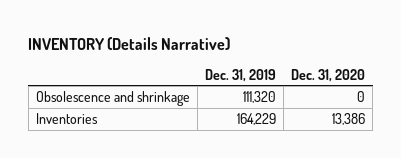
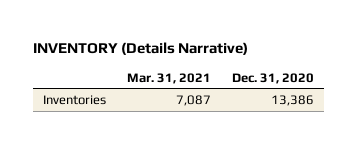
[205,68,277,82] Dec. 31, 2019 -> none
none -> [127,72,212,84] Mar. 31, 2021
[35,90,190,106] Obsolescence and shrinkage -> none

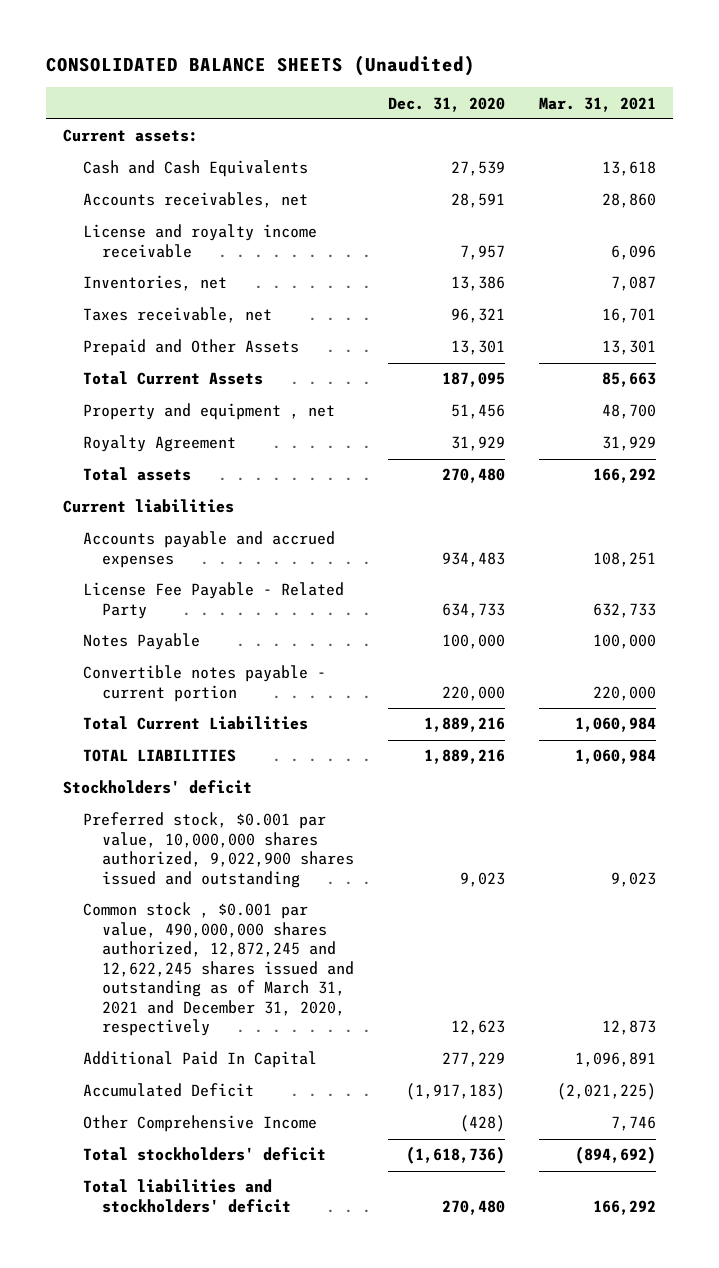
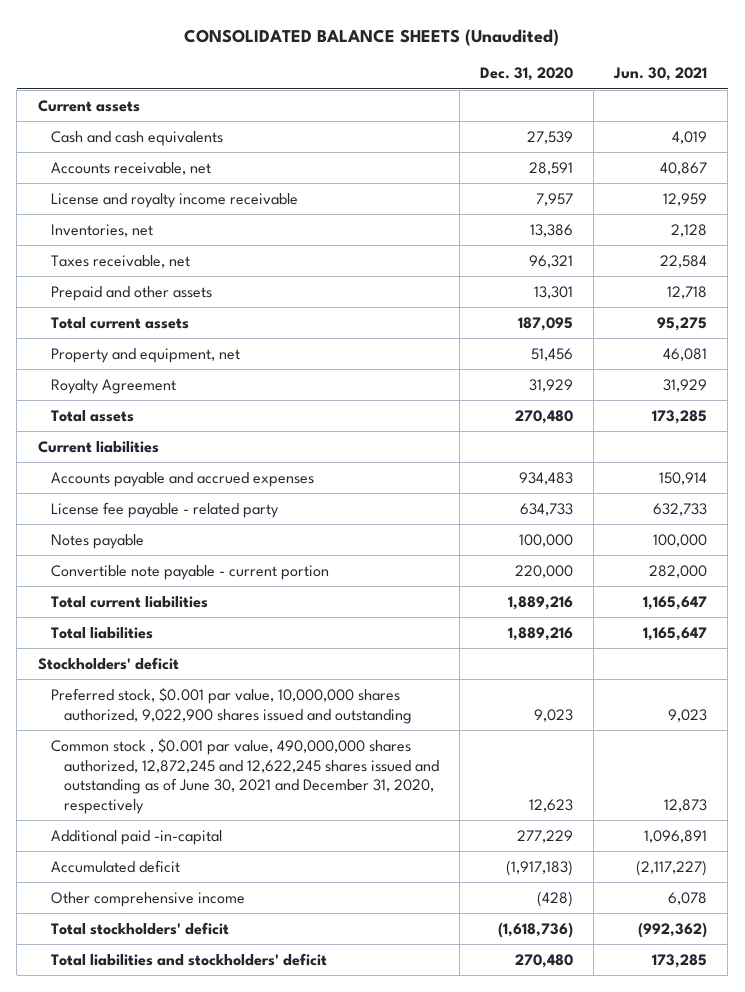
[538,96,656,112] Mar. 31, 2021 -> none
none -> [613,67,708,82] Jun. 30, 2021
[63,129,199,143] Current assets: -> [37,99,140,112] Current assets
[82,160,308,178] Cash and Cash Equivalents -> [50,130,223,146] Cash and cash equivalents
[82,192,308,209] Accounts receivables, net -> [50,161,211,175] Accounts receivable, net
[82,339,299,357] Prepaid and Other Assets -> [50,285,212,301] Prepaid and other assets
[82,371,263,386] Total Current Assets -> [50,316,189,329] Total current assets
[82,403,335,421] Property and equipment , net -> [50,347,240,363] Property and equipment, net
[82,582,344,619] License Fee Payable - Related Party -> [50,501,279,518] License fee payable - related party
[82,633,200,651] Notes Payable -> [50,533,144,549] Notes payable
[82,665,326,702] Convertible notes payable - current portion -> [50,564,329,580] Convertible note payable - current portion
[82,716,308,731] Total Current Liabilities -> [50,595,208,608] Total current liabilities
[82,749,236,763] TOTAL LIABILITIES -> [50,626,153,639] Total liabilities
[82,902,354,1037] Common stock , $0.001 par value, 490,000,000 shares authorized, 12,872,245 and 12,622,245 shares issued and outstanding as of March 31, 2021 and December 31, 2020, respectively -> [50,737,439,814] Common stock , $0.001 par value, 490,000,000 shares authorized, 12,872,245 and 12,622,245 shares issued and outstanding as of June 30, 2021 and December 31, 2020, respectively
[82,1051,317,1069] Additional Paid In Capital -> [50,829,222,845] Additional paid -in-capital
[82,1083,254,1098] Accumulated Deficit -> [50,859,180,873] Accumulated deficit
[82,1115,317,1133] Other Comprehensive Income -> [50,891,245,907] Other comprehensive income

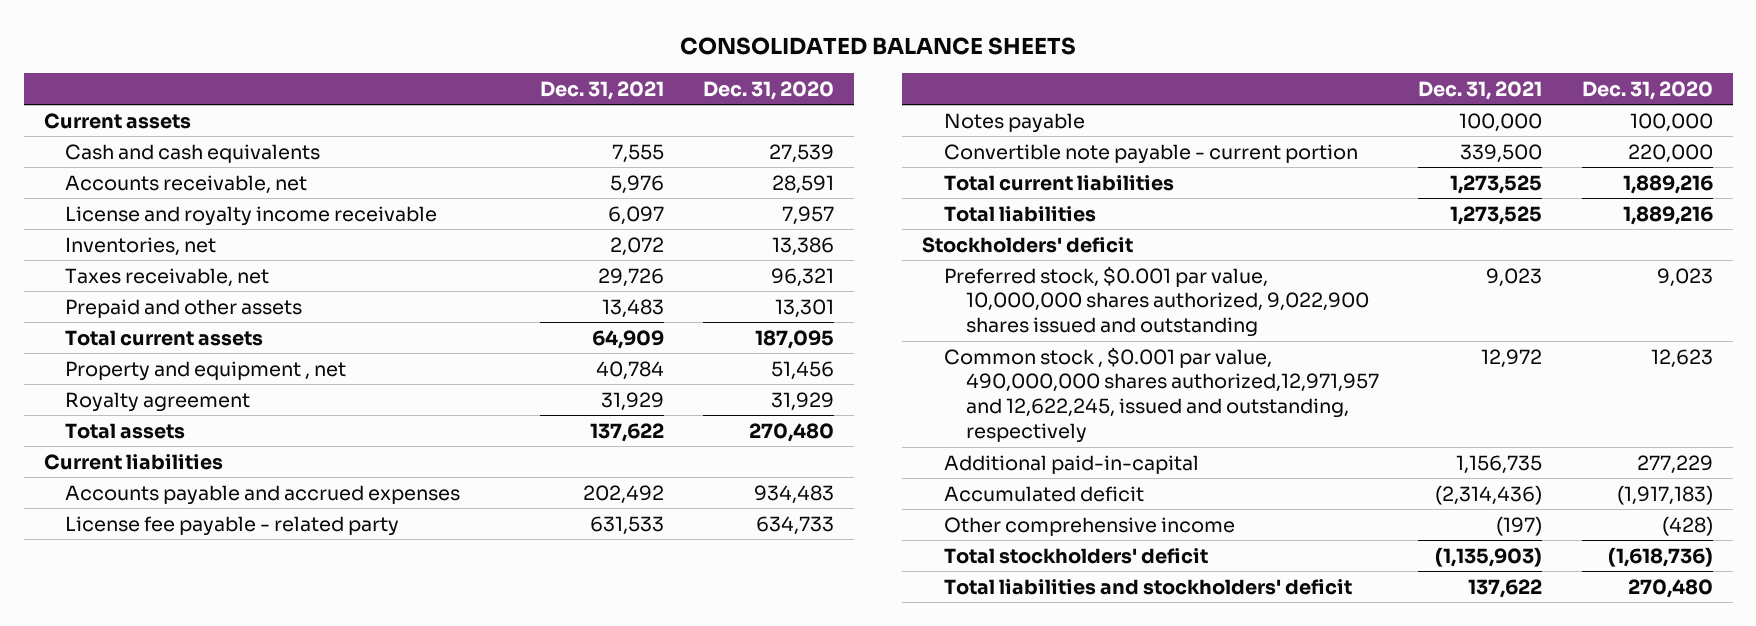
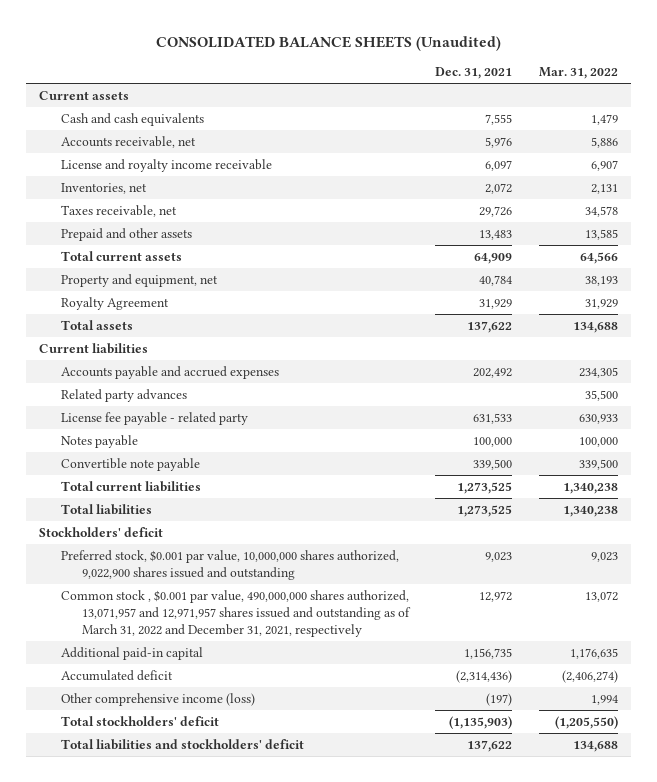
[680,36,1077,55] CONSOLIDATED BALANCE SHEETS -> [155,35,501,51] CONSOLIDATED BALANCE SHEETS (Unaudited)
[703,80,835,100] Dec. 31, 2020 -> none
none -> [538,67,618,80] Mar. 31, 2022
[65,360,347,381] Property and equipment , net -> [60,273,218,287] Property and equipment, net
[65,391,251,412] Royalty agreement -> [60,296,169,310] Royalty Agreement
none -> [60,388,187,402] Related party advances
[944,143,1359,164] Convertible note payable - current portion -> [60,457,200,471] Convertible note payable
[944,346,1379,444] Common stock , $0.001 par value, 490,000,000 shares authorized,12,971,957 and 12,622,245, issued and outstanding, respectively -> [60,589,411,637] Common stock , $0.001 par value, 490,000,000 shares authorized, 13,071,957 and 12,971,957 shares issued and outstanding as of March 31, 2022 and December 31, 2021, respectively
[944,454,1200,474] Additional paid-in-capital -> [60,646,203,660] Additional paid-in capital
[944,516,1236,536] Other comprehensive income -> [60,692,255,706] Other comprehensive income (loss)

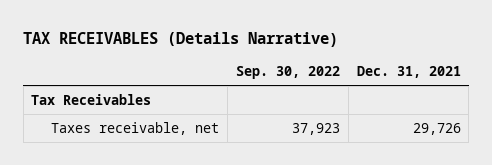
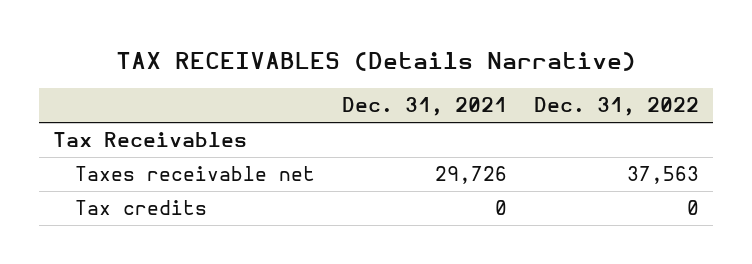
[235,66,340,80] Sep. 30, 2022 -> none
none -> [534,97,700,117] Dec. 31, 2022
[50,121,219,135] Taxes receivable, net -> [74,166,315,182] Taxes receivable net
none -> [74,200,207,216] Tax credits

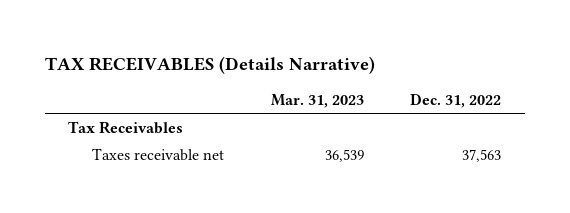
[342,97,508,117] Dec. 31, 2021 -> none
none -> [270,93,364,108] Mar. 31, 2023
[74,200,207,216] Tax credits -> none

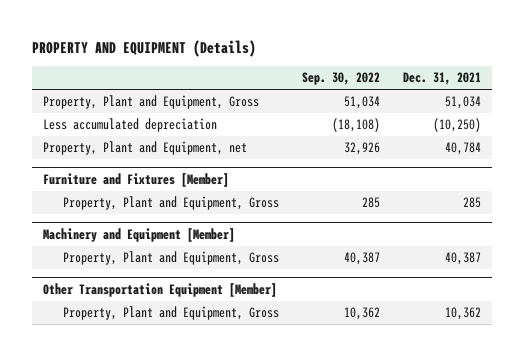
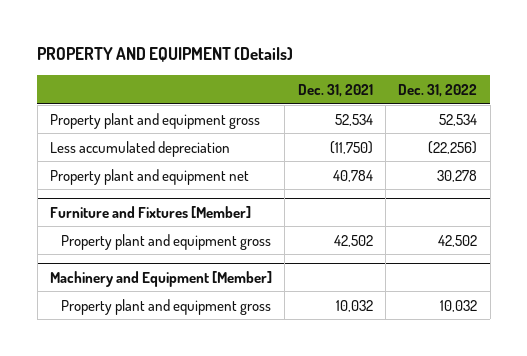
[301,72,380,86] Sep. 30, 2022 -> none
none -> [398,83,478,97] Dec. 31, 2022
[43,95,260,110] Property, Plant and Equipment, Gross -> [50,112,261,129] Property plant and equipment gross
[444,96,481,110] 51,034 -> [334,113,373,126] 52,534
[432,118,481,133] (10,250) -> [329,140,373,154] (11,750)
[43,141,248,156] Property, Plant and Equipment, net -> [50,168,250,185] Property plant and equipment net
[62,196,279,211] Property, Plant and Equipment, Gross -> [61,233,272,250] Property plant and equipment gross
[462,197,481,209] 285 -> [333,234,373,247] 42,502
[43,282,278,297] Other Transportation Equipment [Member] -> none
[62,306,279,321] Property, Plant and Equipment, Gross -> none
[62,251,279,266] Property, Plant and Equipment, Gross -> [61,298,272,315] Property plant and equipment gross
[444,252,481,266] 40,387 -> [335,299,373,312] 10,032

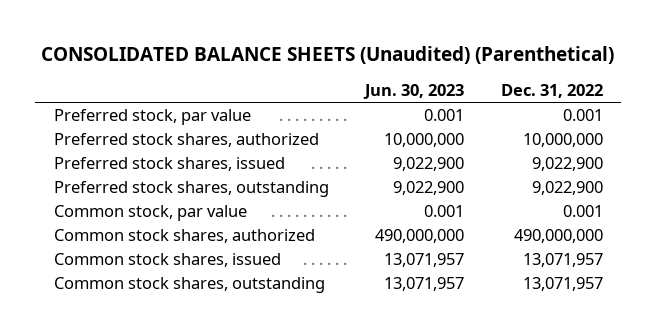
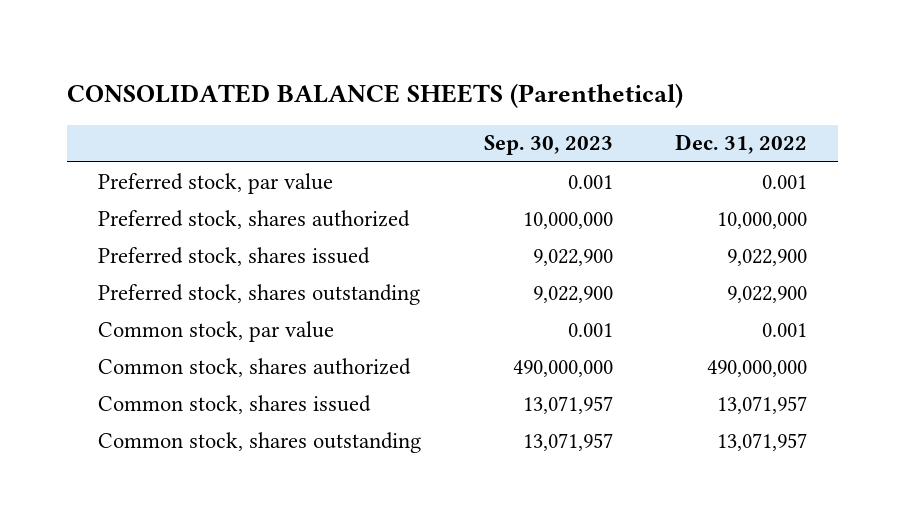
[41,46,615,65] CONSOLIDATED BALANCE SHEETS (Unaudited) (Parenthetical) -> [67,83,684,109] CONSOLIDATED BALANCE SHEETS (Parenthetical)
[363,84,465,100] Jun. 30, 2023 -> none
none -> [483,135,613,156] Sep. 30, 2023
[53,133,319,148] Preferred stock shares, authorized -> [98,209,411,229] Preferred stock, shares authorized
[53,157,285,172] Preferred stock shares, issued -> [98,246,371,266] Preferred stock, shares issued
[53,181,329,198] Preferred stock shares, outstanding -> [98,283,421,305] Preferred stock, shares outstanding
[53,229,315,244] Common stock shares, authorized -> [98,357,412,377] Common stock, shares authorized
[53,253,281,268] Common stock shares, issued -> [98,394,372,414] Common stock, shares issued
[53,277,325,294] Common stock shares, outstanding -> [98,431,422,453] Common stock, shares outstanding

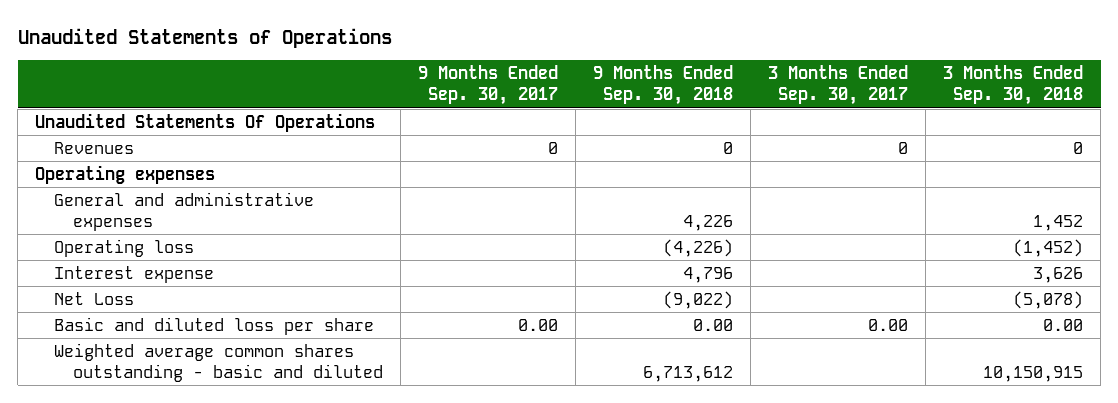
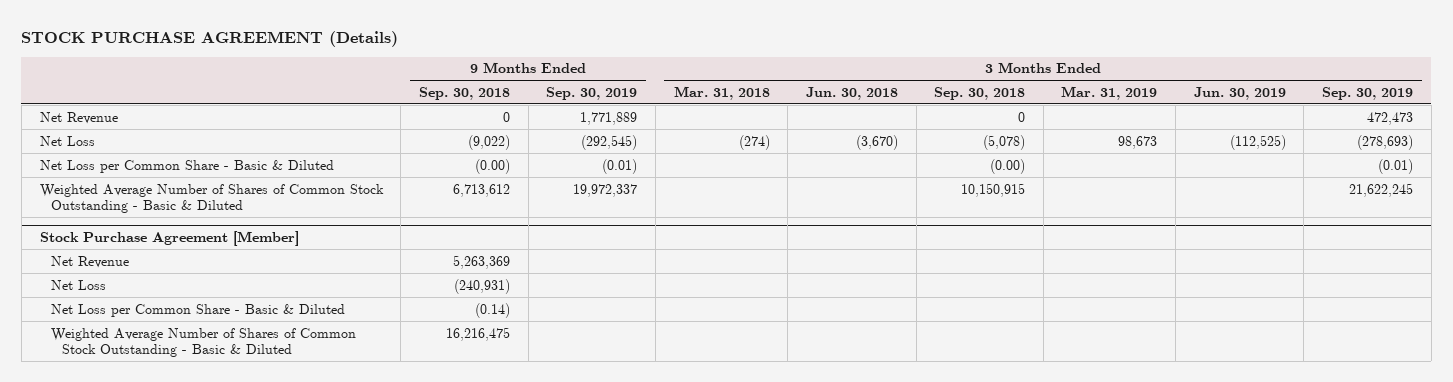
[17,27,392,48] Unaudited Statements of Operations -> [21,30,399,47] STOCK PURCHASE AGREEMENT (Details)
[417,65,558,106] 9 Months Ended Sep. 30, 2017 -> none
[767,65,908,106] 3 Months Ended Sep. 30, 2017 -> none
none -> [546,86,638,100] Sep. 30, 2019
none -> [673,85,770,100] Mar. 31, 2018
none -> [805,86,898,100] Jun. 30, 2018
none -> [1061,85,1158,100] Mar. 31, 2019
none -> [1193,86,1286,100] Jun. 30, 2019
none -> [1322,86,1414,100] Sep. 30, 2019
[35,112,376,132] Unaudited Statements Of Operations -> none
[35,164,216,184] Operating expenses -> none
[53,191,314,232] General and administrative expenses -> none
[53,238,194,257] Operating loss -> none
[53,265,214,283] Interest expense -> none
[53,141,134,154] Revenues -> [39,111,118,124] Net Revenue
[53,316,374,335] Basic and diluted loss per share -> [39,159,334,173] Net Loss per Common Share - Basic & Diluted
[692,318,733,331] 0.00 -> [474,158,510,174] (0.00)
[1043,318,1084,331] 0.00 -> [990,158,1026,174] (0.00)
[53,342,383,383] Weighted average common shares outstanding - basic and diluted -> [39,183,384,214] Weighted Average Number of Shares of Common Stock Outstanding - Basic & Diluted
none -> [39,230,299,246] Stock Purchase Agreement [Member]
none -> [50,255,129,268] Net Revenue
none -> [50,279,106,290] Net Loss
none -> [50,303,345,317] Net Loss per Common Share - Basic & Diluted
none -> [50,327,356,358] Weighted Average Number of Shares of Common Stock Outstanding - Basic & Diluted

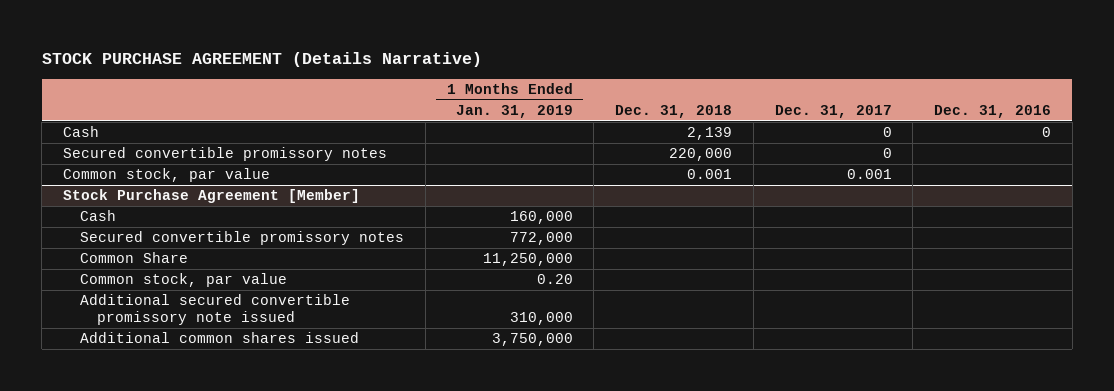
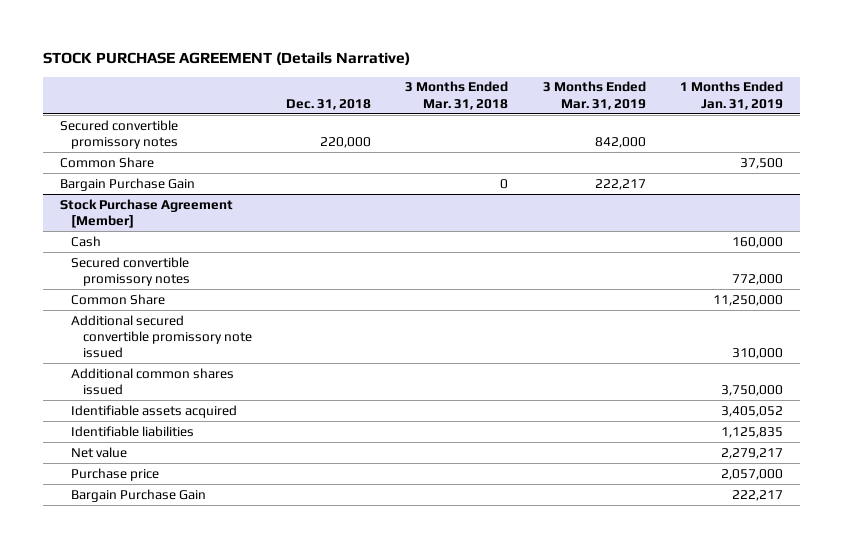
[774,105,892,119] Dec. 31, 2017 -> none
[933,105,1051,119] Dec. 31, 2016 -> none
none -> [405,81,509,110] 3 Months Ended Mar. 31, 2018
none -> [542,81,646,110] 3 Months Ended Mar. 31, 2019
[63,126,100,138] Cash -> none
[63,168,271,183] Common stock, par value -> none
none -> [59,156,154,168] Common Share
none -> [59,177,195,191] Bargain Purchase Gain
[80,273,288,288] Common stock, par value -> none
none -> [71,404,238,418] Identifiable assets acquired
none -> [71,425,195,437] Identifiable liabilities
none -> [71,446,128,458] Net value
none -> [71,467,160,481] Purchase price
none -> [71,488,207,502] Bargain Purchase Gain

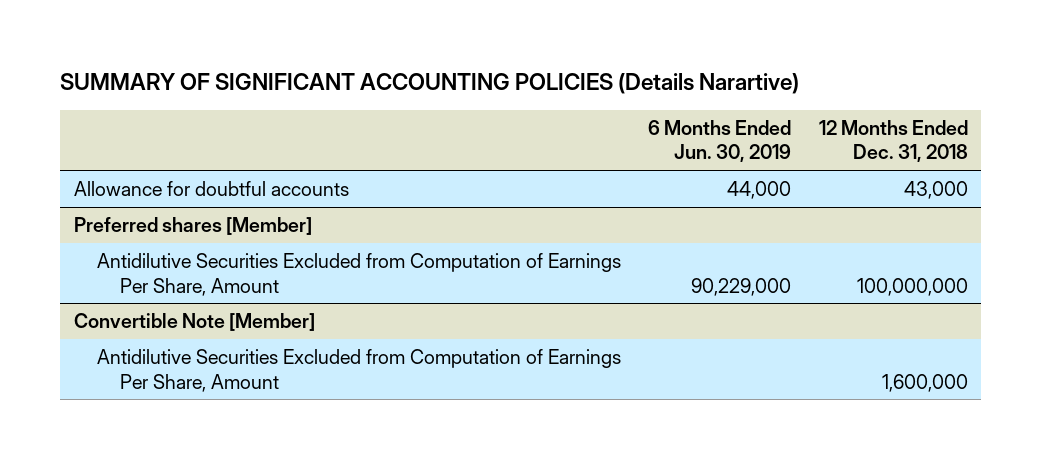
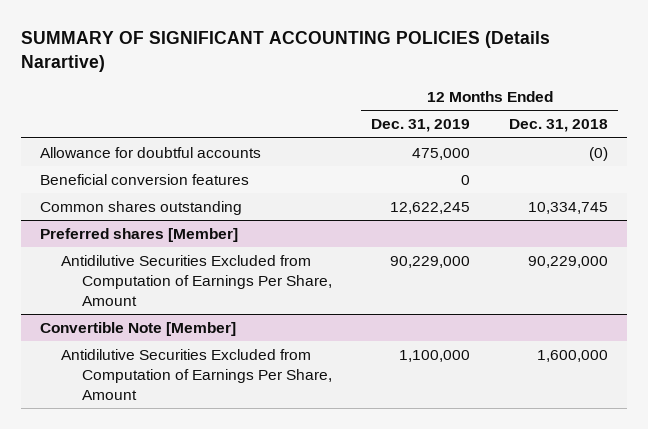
[648,119,792,163] 6 Months Ended Jun. 30, 2019 -> none
none -> [371,119,471,133] Dec. 31, 2019
[903,181,968,200] 43,000 -> [588,146,608,161] (0)
none -> [40,173,250,185] Beneficial conversion features
none -> [40,200,243,215] Common shares outstanding
[856,277,968,296] 100,000,000 -> [527,255,608,268] 90,229,000

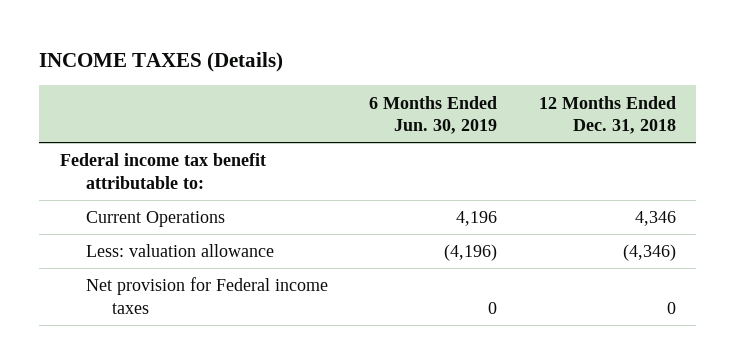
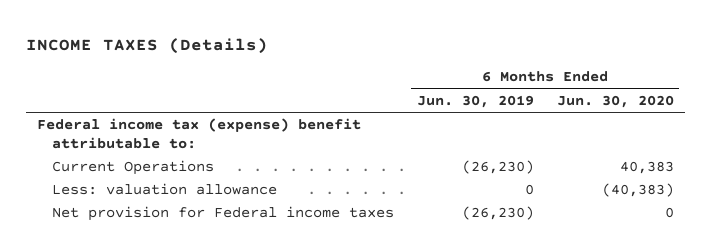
[538,95,676,135] 12 Months Ended Dec. 31, 2018 -> none
none -> [556,94,674,108] Jun. 30, 2020
[59,153,266,189] Federal income tax benefit attributable to: -> [37,118,362,150] Federal income tax (expense) benefit attributable to:
[456,211,498,227] 4,196 -> [462,160,535,175] (26,230)
[444,244,498,262] (4,196) -> [525,184,535,196] 0
[488,301,498,314] 0 -> [462,206,535,221] (26,230)

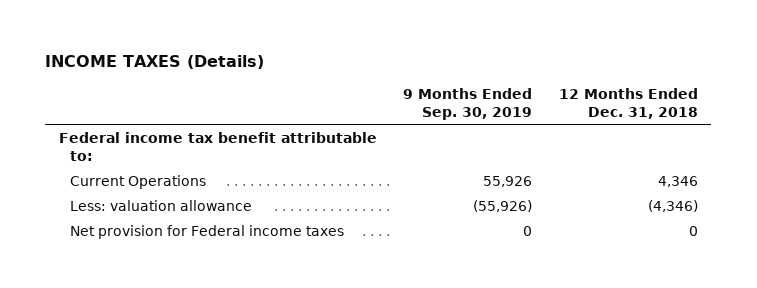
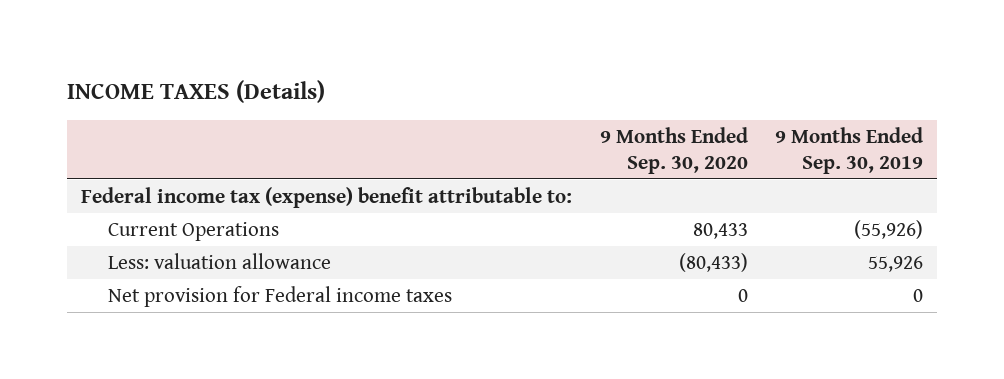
[558,87,698,119] 12 Months Ended Dec. 31, 2018 -> none
none -> [599,127,748,174] 9 Months Ended Sep. 30, 2020
[58,131,377,161] Federal income tax benefit attributable to: -> [80,186,572,208] Federal income tax (expense) benefit attributable to:
[483,175,533,187] 55,926 -> [854,219,924,239] (55,926)
[473,199,533,212] (55,926) -> [868,255,924,272] 55,926

